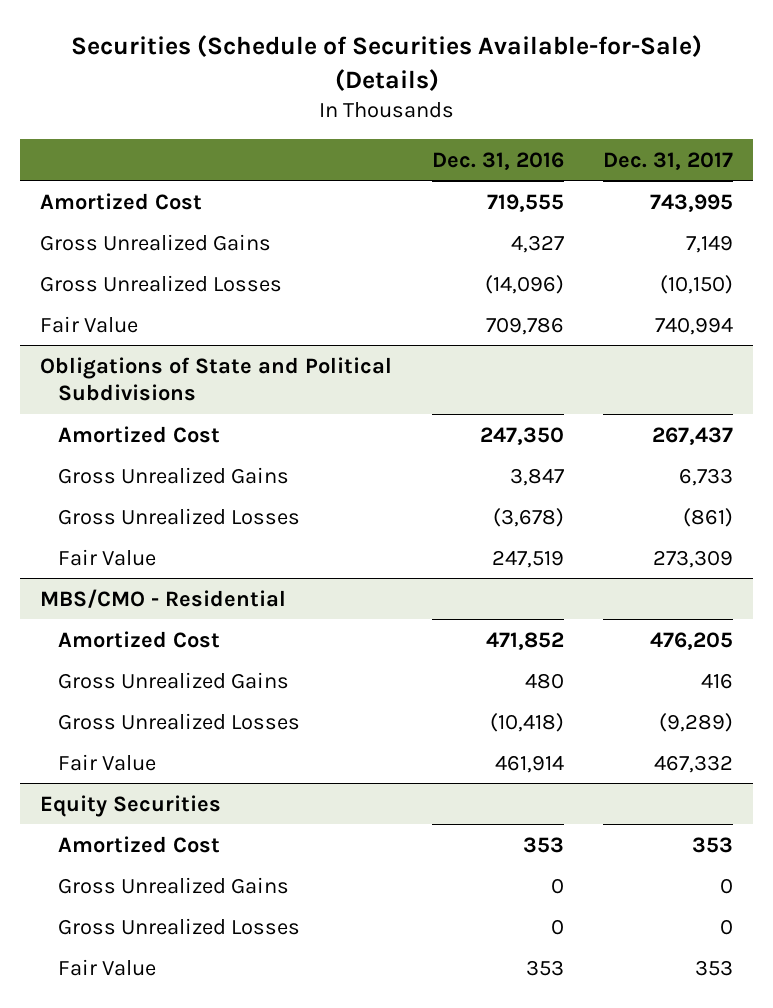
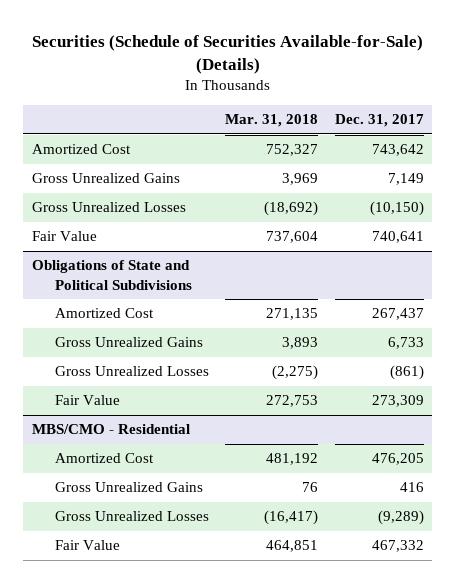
[431,151,564,170] Dec. 31, 2016 -> none
none -> [225,114,319,128] Mar. 31, 2018
[650,193,734,212] 743,995 -> [371,144,424,157] 743,642
[655,316,734,335] 740,994 -> [371,231,424,244] 740,641
[39,794,221,817] Equity Securities -> none
[57,835,220,853] Amortized Cost -> none
[57,876,289,894] Gross Unrealized Gains -> none
[57,917,300,935] Gross Unrealized Losses -> none
[57,958,156,976] Fair Value -> none

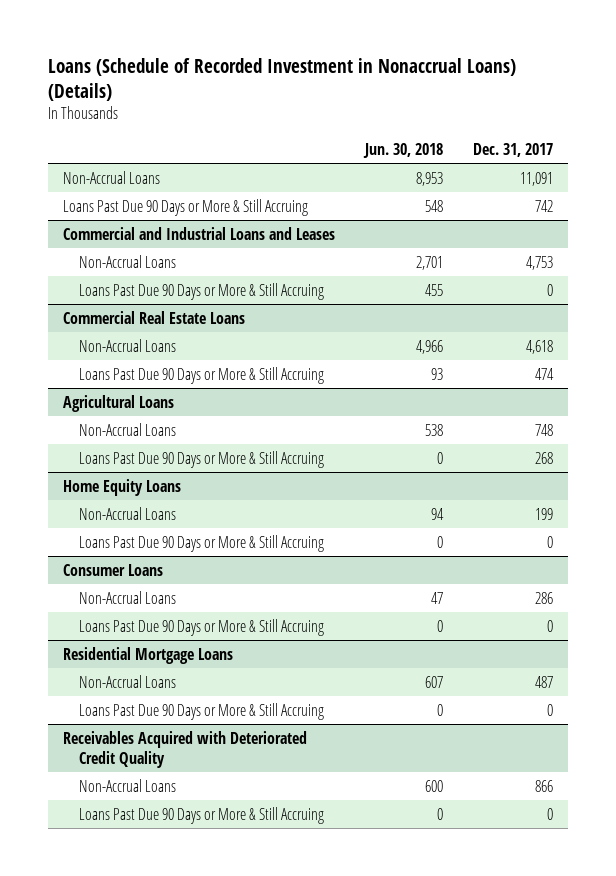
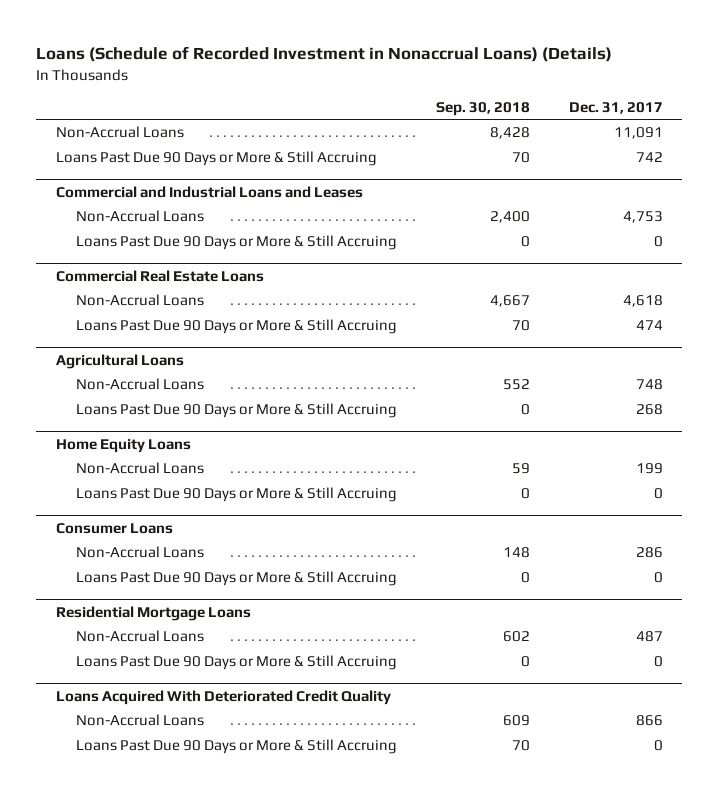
[363,142,444,158] Jun. 30, 2018 -> none
none -> [435,101,530,116] Sep. 30, 2018
[62,730,307,768] Receivables Acquired with Deteriorated Credit Quality -> [55,689,391,705] Loans Acquired With Deteriorated Credit Quality

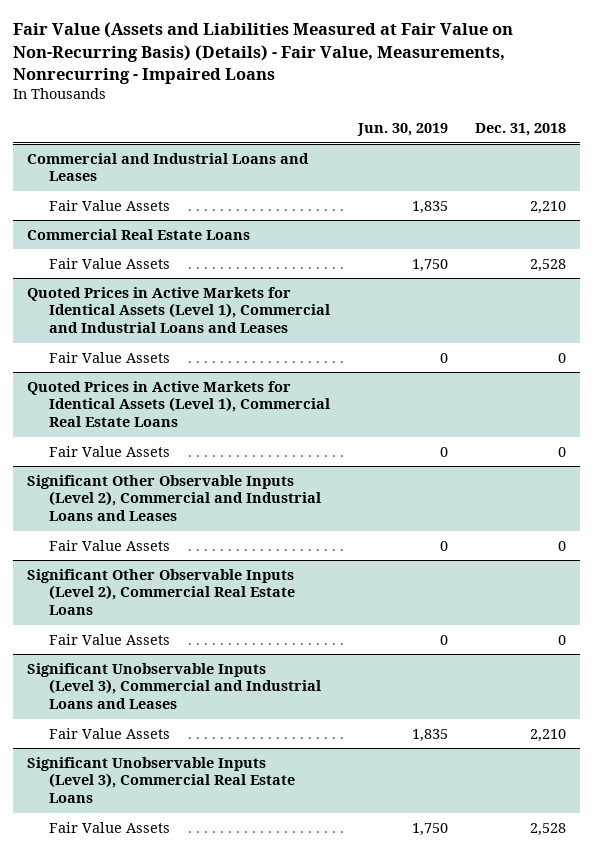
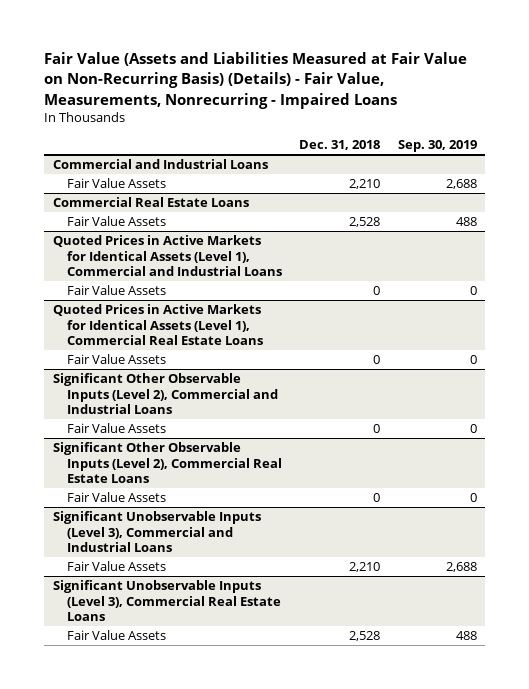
[356,123,448,137] Jun. 30, 2019 -> none
none -> [397,140,477,153] Sep. 30, 2019
[26,152,309,182] Commercial and Industrial Loans and Leases -> [52,159,268,170] Commercial and Industrial Loans
[26,286,331,334] Quoted Prices in Active Markets for Identical Assets (Level 1), Commercial and Industrial Loans and Leases -> [52,235,282,277] Quoted Prices in Active Markets for Identical Assets (Level 1), Commercial and Industrial Loans
[26,474,322,522] Significant Other Observable Inputs (Level 2), Commercial and Industrial Loans and Leases -> [52,373,278,415] Significant Other Observable Inputs (Level 2), Commercial and Industrial Loans
[26,662,322,710] Significant Unobservable Inputs (Level 3), Commercial and Industrial Loans and Leases -> [52,511,261,553] Significant Unobservable Inputs (Level 3), Commercial and Industrial Loans

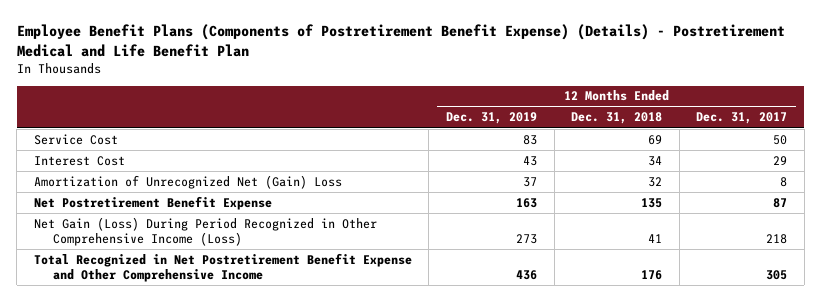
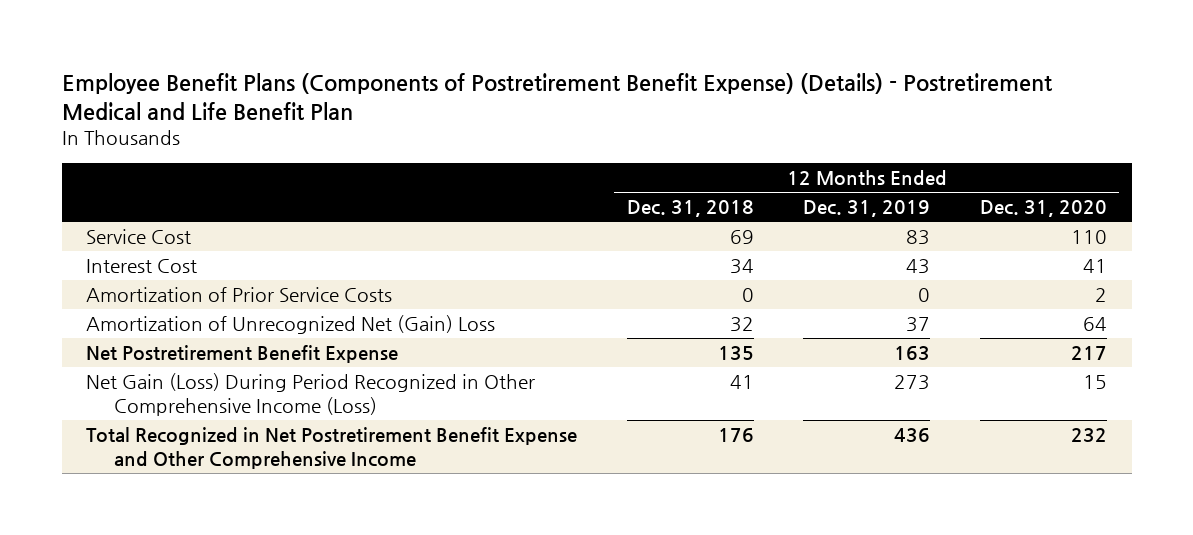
[696,112,788,125] Dec. 31, 2017 -> none
none -> [979,200,1107,218] Dec. 31, 2020
none -> [86,287,393,303] Amortization of Prior Service Costs

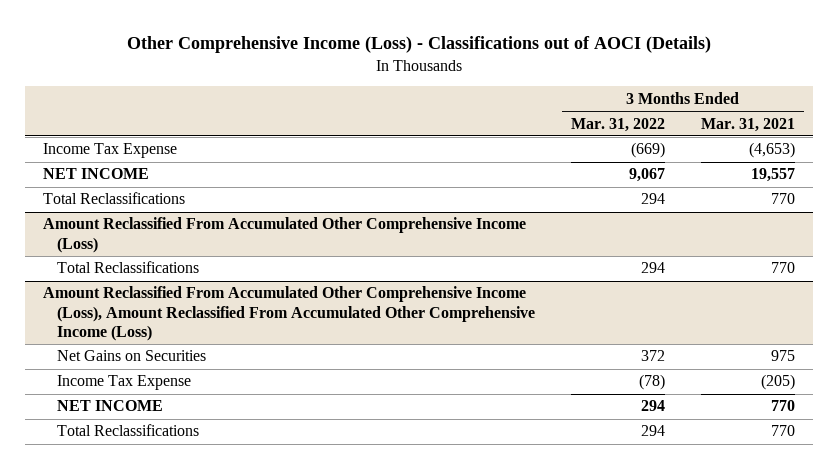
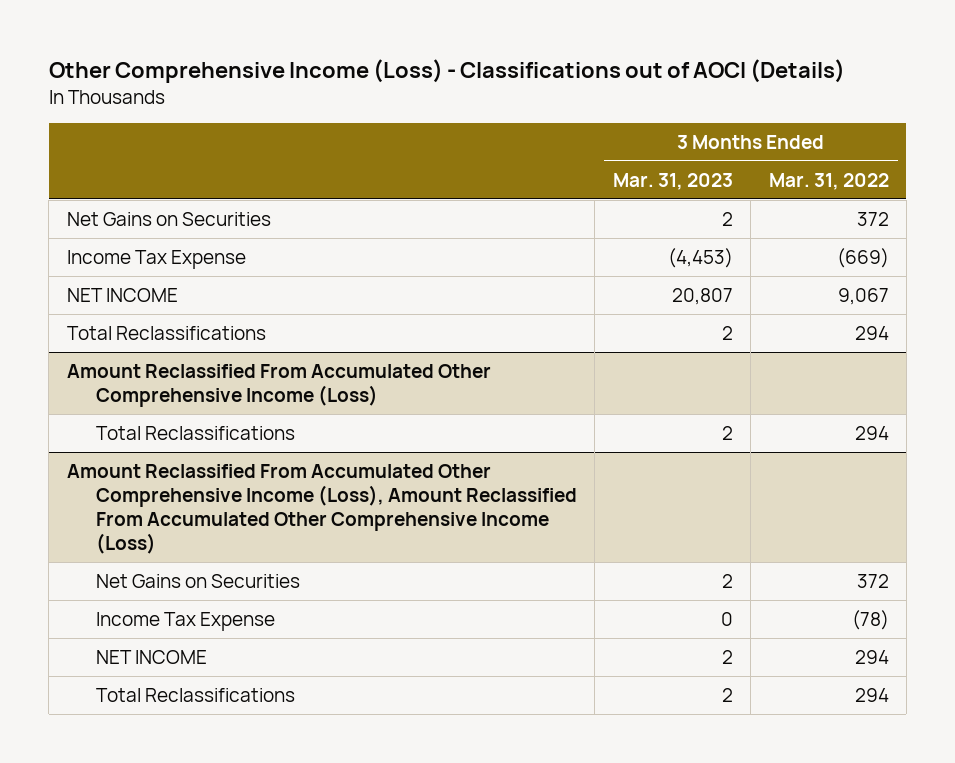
[700,117,795,132] Mar. 31, 2021 -> none
none -> [612,172,733,190] Mar. 31, 2023
none -> [66,211,271,226] Net Gains on Securities

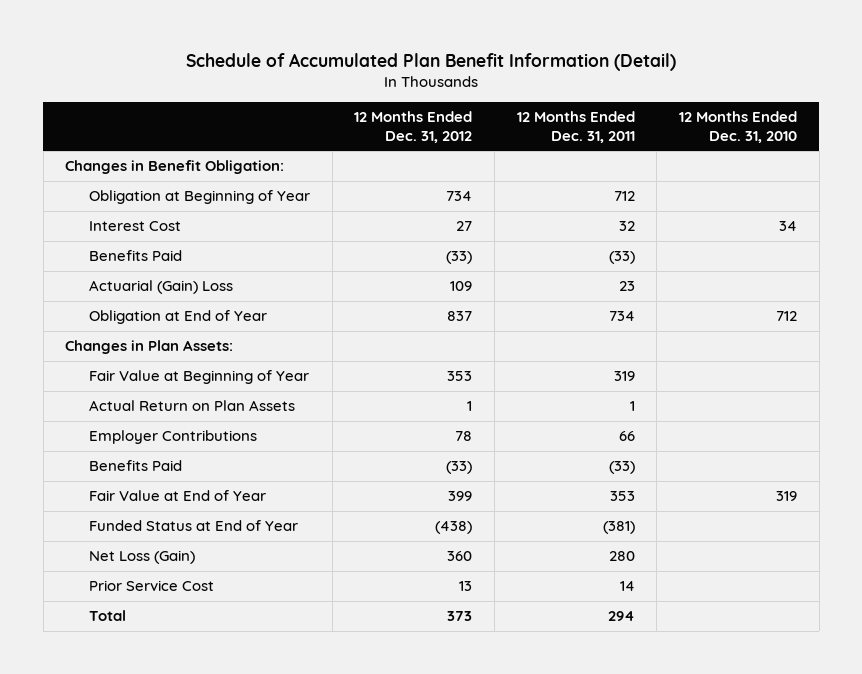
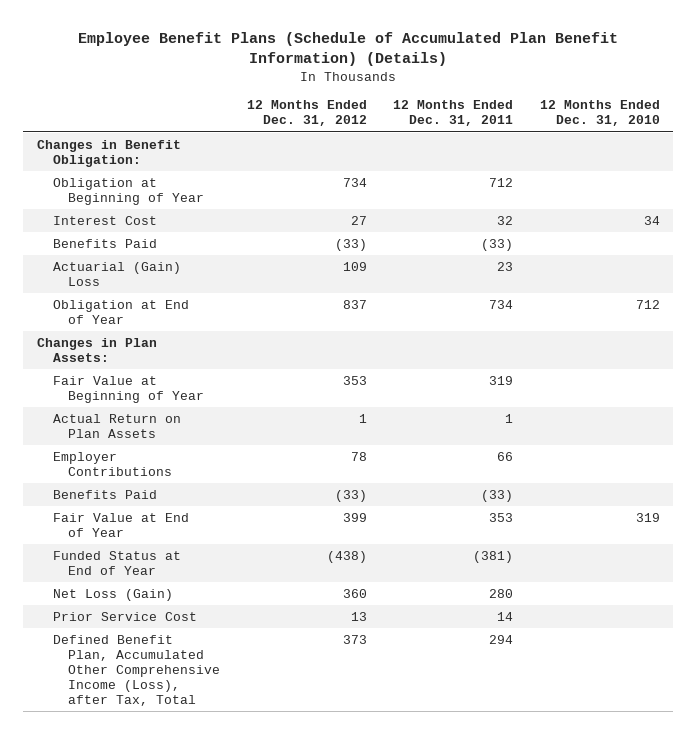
[186,52,677,71] Schedule of Accumulated Plan Benefit Information (Detail) -> [78,32,619,67] Employee Benefit Plans (Schedule of Accumulated Plan Benefit Information) (Details)
[89,610,127,622] Total -> [52,634,221,706] Defined Benefit Plan, Accumulated Other Comprehensive Income (Loss), after Tax, Total

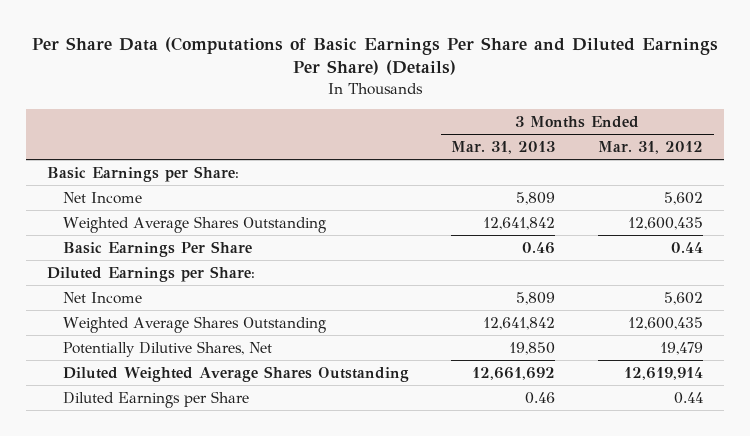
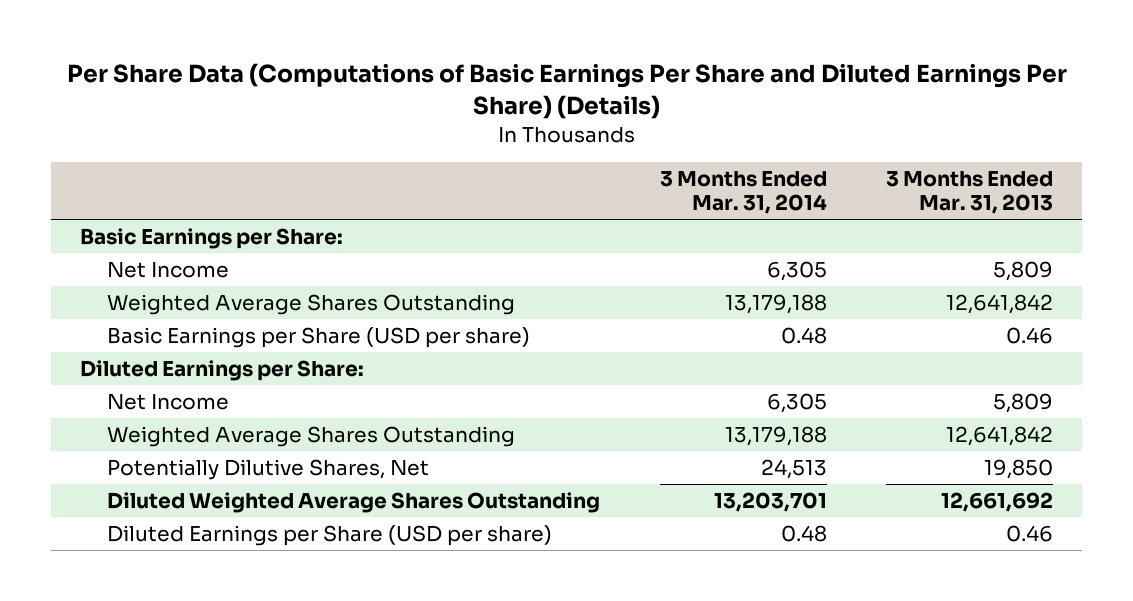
[598,141,704,155] Mar. 31, 2012 -> none
none -> [659,171,827,215] 3 Months Ended Mar. 31, 2014
[62,240,252,257] Basic Earnings Per Share -> [107,326,531,348] Basic Earnings per Share (USD per share)
[62,390,249,408] Diluted Earnings per Share -> [107,524,553,546] Diluted Earnings per Share (USD per share)

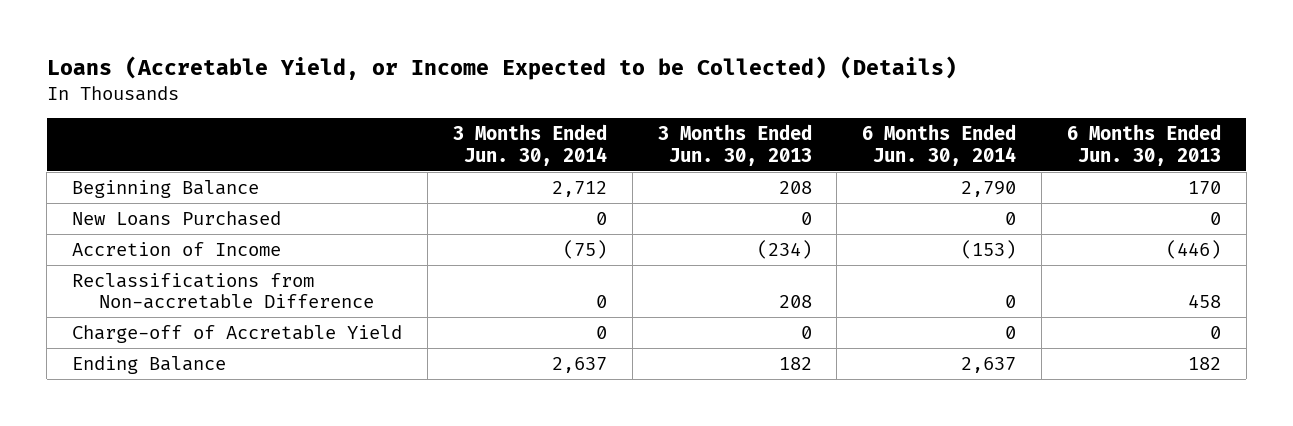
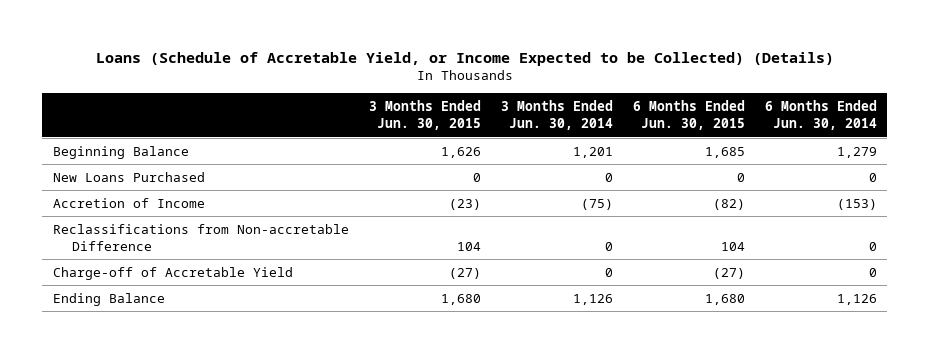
[46,56,957,81] Loans (Accretable Yield, or Income Expected to be Collected) (Details) -> [95,51,834,66] Loans (Schedule of Accretable Yield, or Income Expected to be Collected) (Details)
[657,124,812,166] 3 Months Ended Jun. 30, 2013 -> none
[1066,124,1221,166] 6 Months Ended Jun. 30, 2013 -> none
none -> [368,100,481,131] 3 Months Ended Jun. 30, 2015
none -> [632,100,745,131] 6 Months Ended Jun. 30, 2015
[551,180,607,197] 2,712 -> [572,146,613,158] 1,201
[961,180,1017,197] 2,790 -> [837,146,878,158] 1,279
[551,356,607,373] 2,637 -> [572,293,613,305] 1,126
[961,356,1017,373] 2,637 -> [837,293,878,305] 1,126

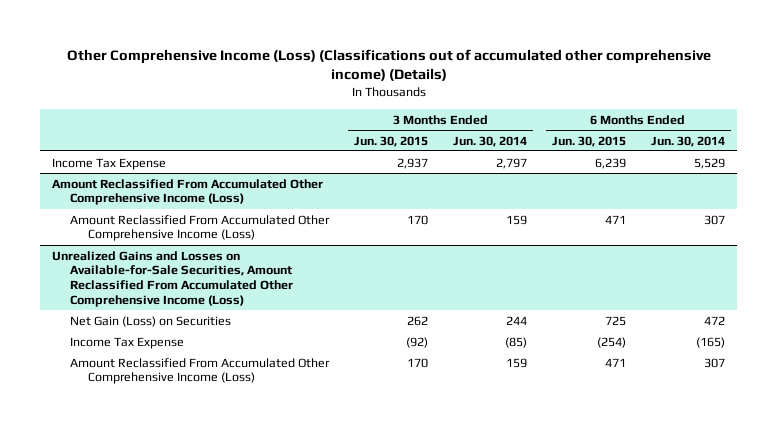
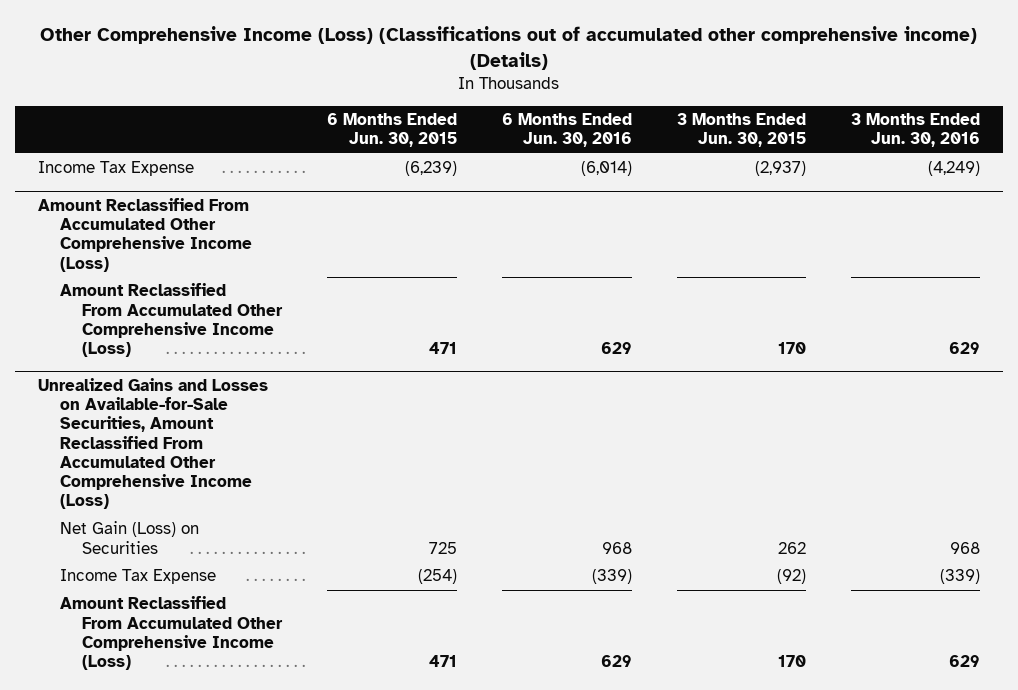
[452,135,527,147] Jun. 30, 2014 -> none
[650,135,725,147] Jun. 30, 2014 -> none
none -> [502,113,633,148] 6 Months Ended Jun. 30, 2016
none -> [851,113,981,148] 3 Months Ended Jun. 30, 2016
[397,157,429,169] 2,937 -> [755,161,807,177] (2,937)
[594,157,626,169] 6,239 -> [405,161,458,177] (6,239)

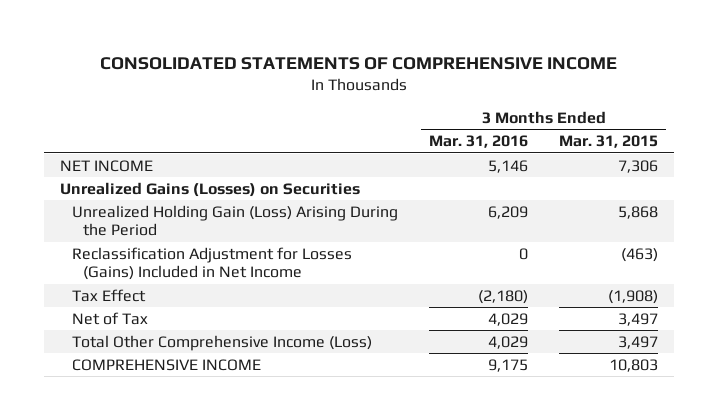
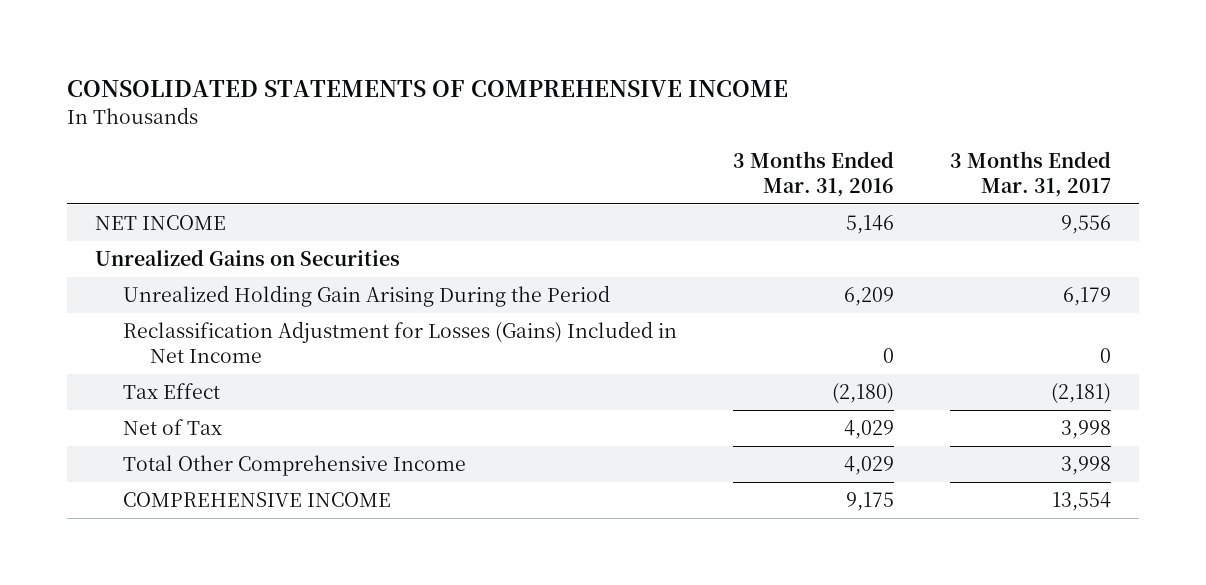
[559,135,659,149] Mar. 31, 2015 -> none
none -> [950,151,1112,197] 3 Months Ended Mar. 31, 2017
[60,181,361,197] Unrealized Gains (Losses) on Securities -> [94,249,400,267] Unrealized Gains on Securities
[71,204,398,237] Unrealized Holding Gain (Loss) Arising During the Period -> [122,285,610,308] Unrealized Holding Gain Arising During the Period
[71,334,372,351] Total Other Comprehensive Income (Loss) -> [122,455,466,477] Total Other Comprehensive Income

